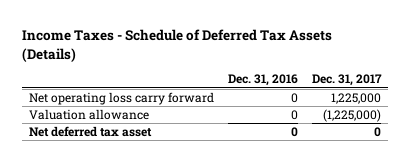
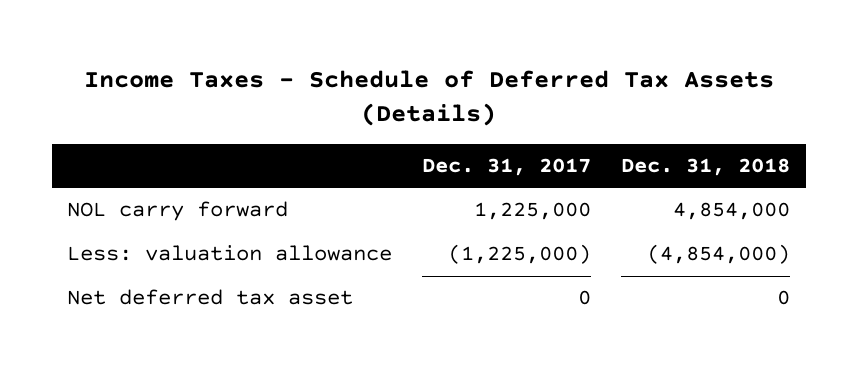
[227,74,298,87] Dec. 31, 2016 -> none
none -> [621,158,791,177] Dec. 31, 2018
[28,91,214,105] Net operating loss carry forward -> [66,201,288,222] NOL carry forward
[28,108,149,120] Valuation allowance -> [66,245,392,262] Less: valuation allowance

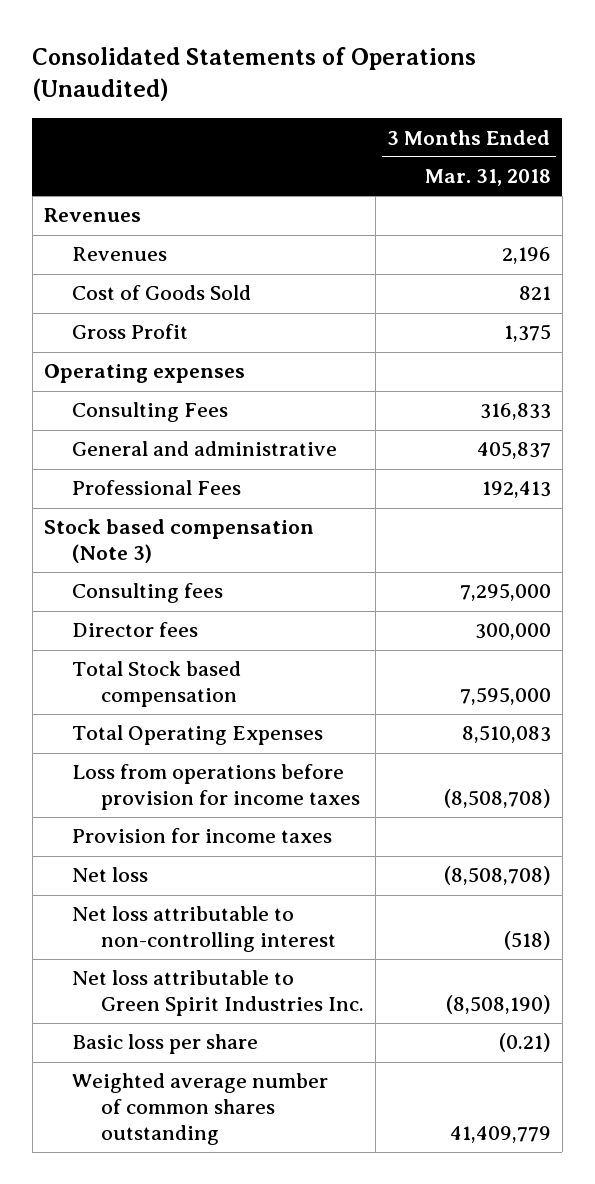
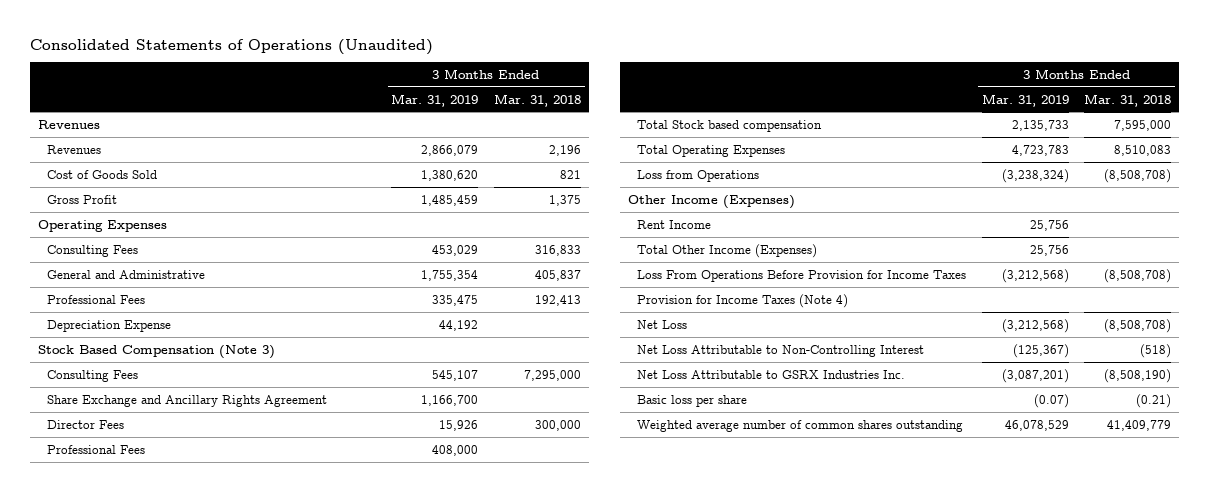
none -> [391,93,479,107] Mar. 31, 2019
[44,364,246,384] Operating expenses -> [37,219,167,232] Operating Expenses
[72,441,338,457] General and administrative -> [46,269,205,279] General and Administrative
none -> [46,319,171,332] Depreciation Expense
[44,519,315,564] Stock based compensation (Note 3) -> [37,344,275,359] Stock Based Compensation (Note 3)
[72,583,224,604] Consulting fees -> [46,369,138,382] Consulting Fees
none -> [46,394,327,407] Share Exchange and Ancillary Rights Agreement
[72,622,199,638] Director fees -> [46,419,124,429] Director Fees
none -> [46,444,145,454] Professional Fees
none -> [637,169,760,182] Loss from Operations
none -> [628,194,796,209] Other Income (Expenses)
none -> [637,219,712,229] Rent Income
none -> [637,243,818,258] Total Other Income (Expenses)
[72,764,360,811] Loss from operations before provision for income taxes -> [637,269,967,282] Loss From Operations Before Provision for Income Taxes
[72,828,333,844] Provision for income taxes -> [637,293,849,308] Provision for Income Taxes (Note 4)
[72,867,149,883] Net loss -> [637,319,688,329] Net Loss
[72,906,336,953] Net loss attributable to non-controlling interest -> [637,344,925,357] Net Loss Attributable to Non-Controlling Interest
[72,970,364,1017] Net loss attributable to Green Spirit Industries Inc. -> [637,369,906,379] Net Loss Attributable to GSRX Industries Inc.

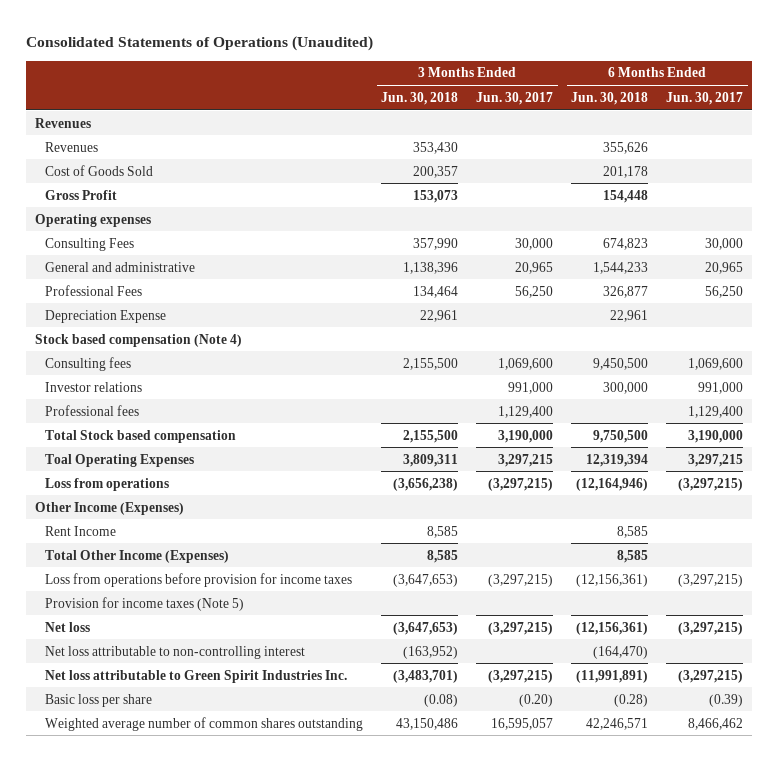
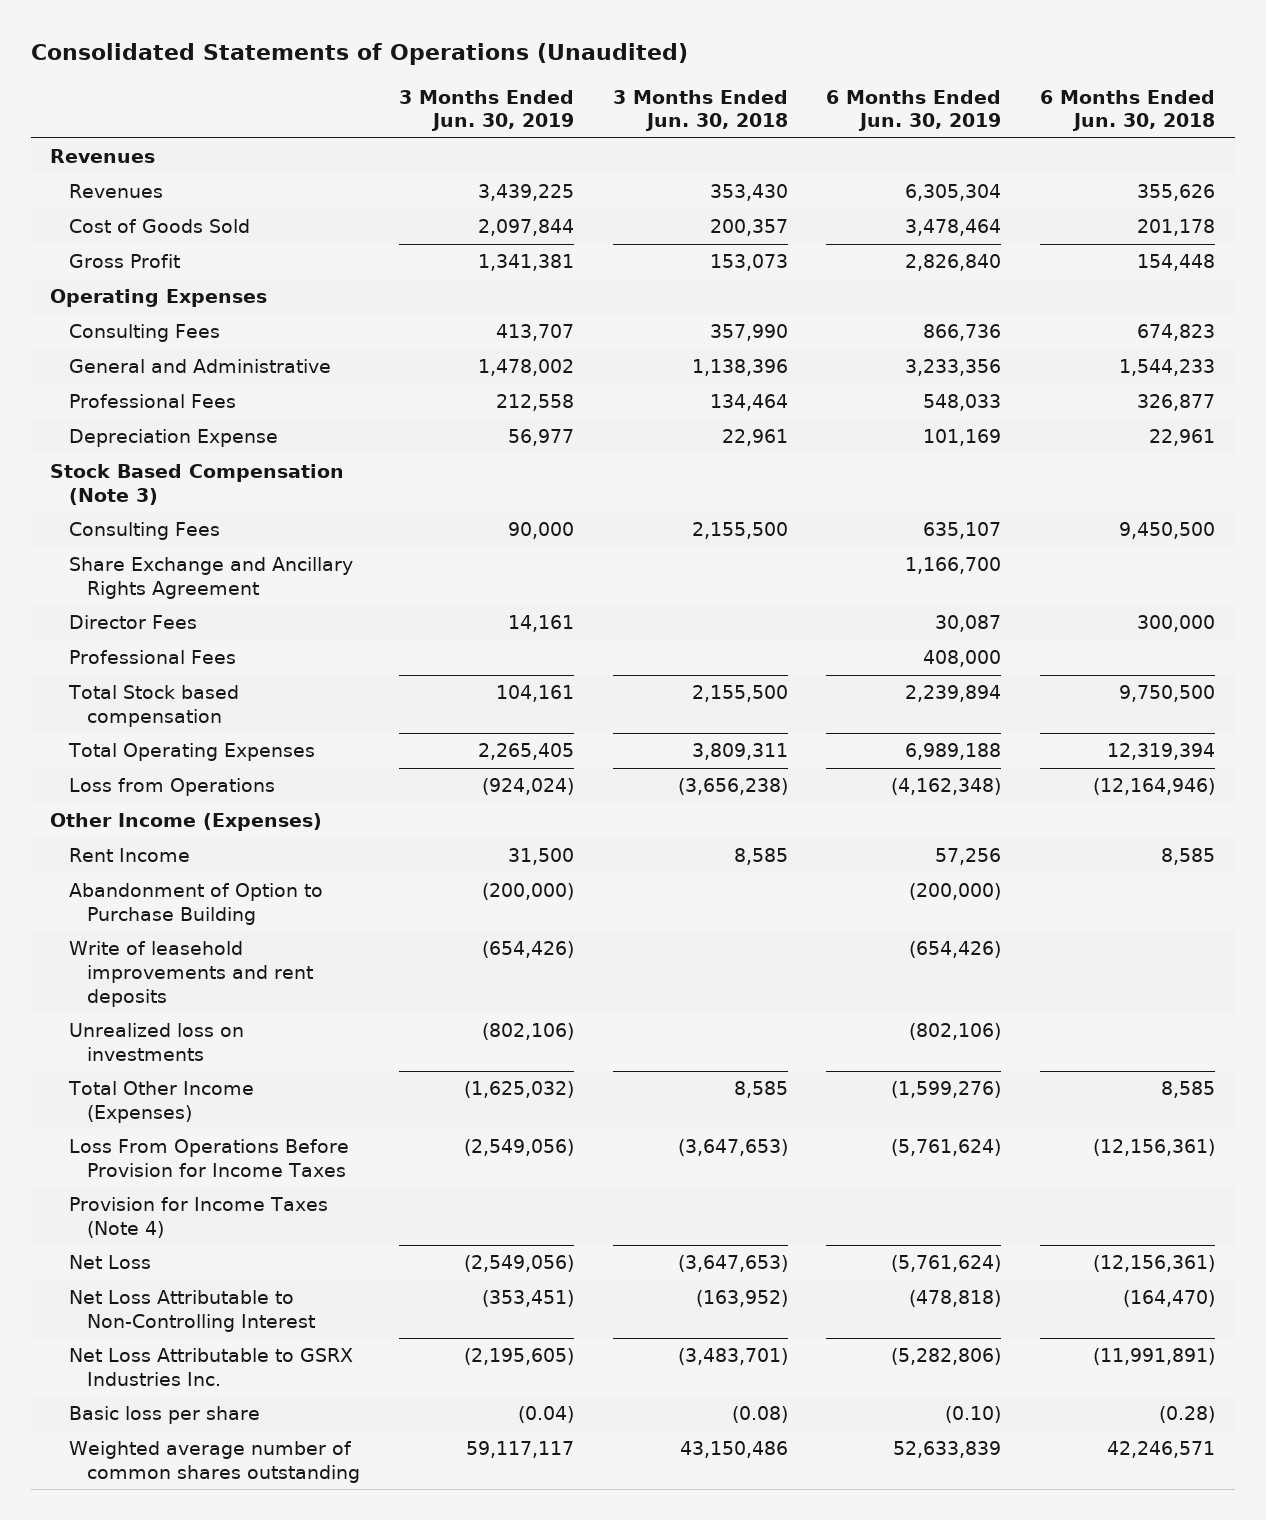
[476,91,554,105] Jun. 30, 2017 -> none
[666,91,744,105] Jun. 30, 2017 -> none
none -> [398,89,574,132] 3 Months Ended Jun. 30, 2019
none -> [826,89,1002,132] 6 Months Ended Jun. 30, 2019
[35,213,152,227] Operating expenses -> [50,289,268,308] Operating Expenses
[45,261,196,272] General and administrative -> [68,359,331,374] General and Administrative
[45,381,143,392] Investor relations -> none
[35,333,243,347] Stock based compensation (Note 4) -> [50,464,345,505] Stock Based Compensation (Note 3)
[45,356,132,371] Consulting fees -> [68,522,220,541] Consulting Fees
none -> [68,557,353,599] Share Exchange and Ancillary Rights Agreement
none -> [68,615,197,630] Director Fees
[45,404,140,416] Professional fees -> [68,650,236,665] Professional Fees
[45,453,195,467] Toal Operating Expenses -> [67,743,315,762] Total Operating Expenses
[45,477,170,491] Loss from operations -> [68,778,275,797] Loss from Operations
none -> [68,883,323,925] Abandonment of Option to Purchase Building
none -> [68,941,313,1007] Write of leasehold improvements and rent deposits
none -> [68,1023,244,1061] Unrealized loss on investments
[45,572,353,587] Loss from operations before provision for income taxes -> [68,1139,349,1177] Loss From Operations Before Provision for Income Taxes
[45,596,245,611] Provision for income taxes (Note 5) -> [68,1197,328,1238] Provision for Income Taxes (Note 4)
[45,621,91,632] Net loss -> [68,1255,151,1270] Net Loss
[45,645,306,659] Net loss attributable to non-controlling interest -> [68,1290,315,1332] Net Loss Attributable to Non-Controlling Interest
[45,669,348,683] Net loss attributable to Green Spirit Industries Inc. -> [68,1348,353,1386] Net Loss Attributable to GSRX Industries Inc.

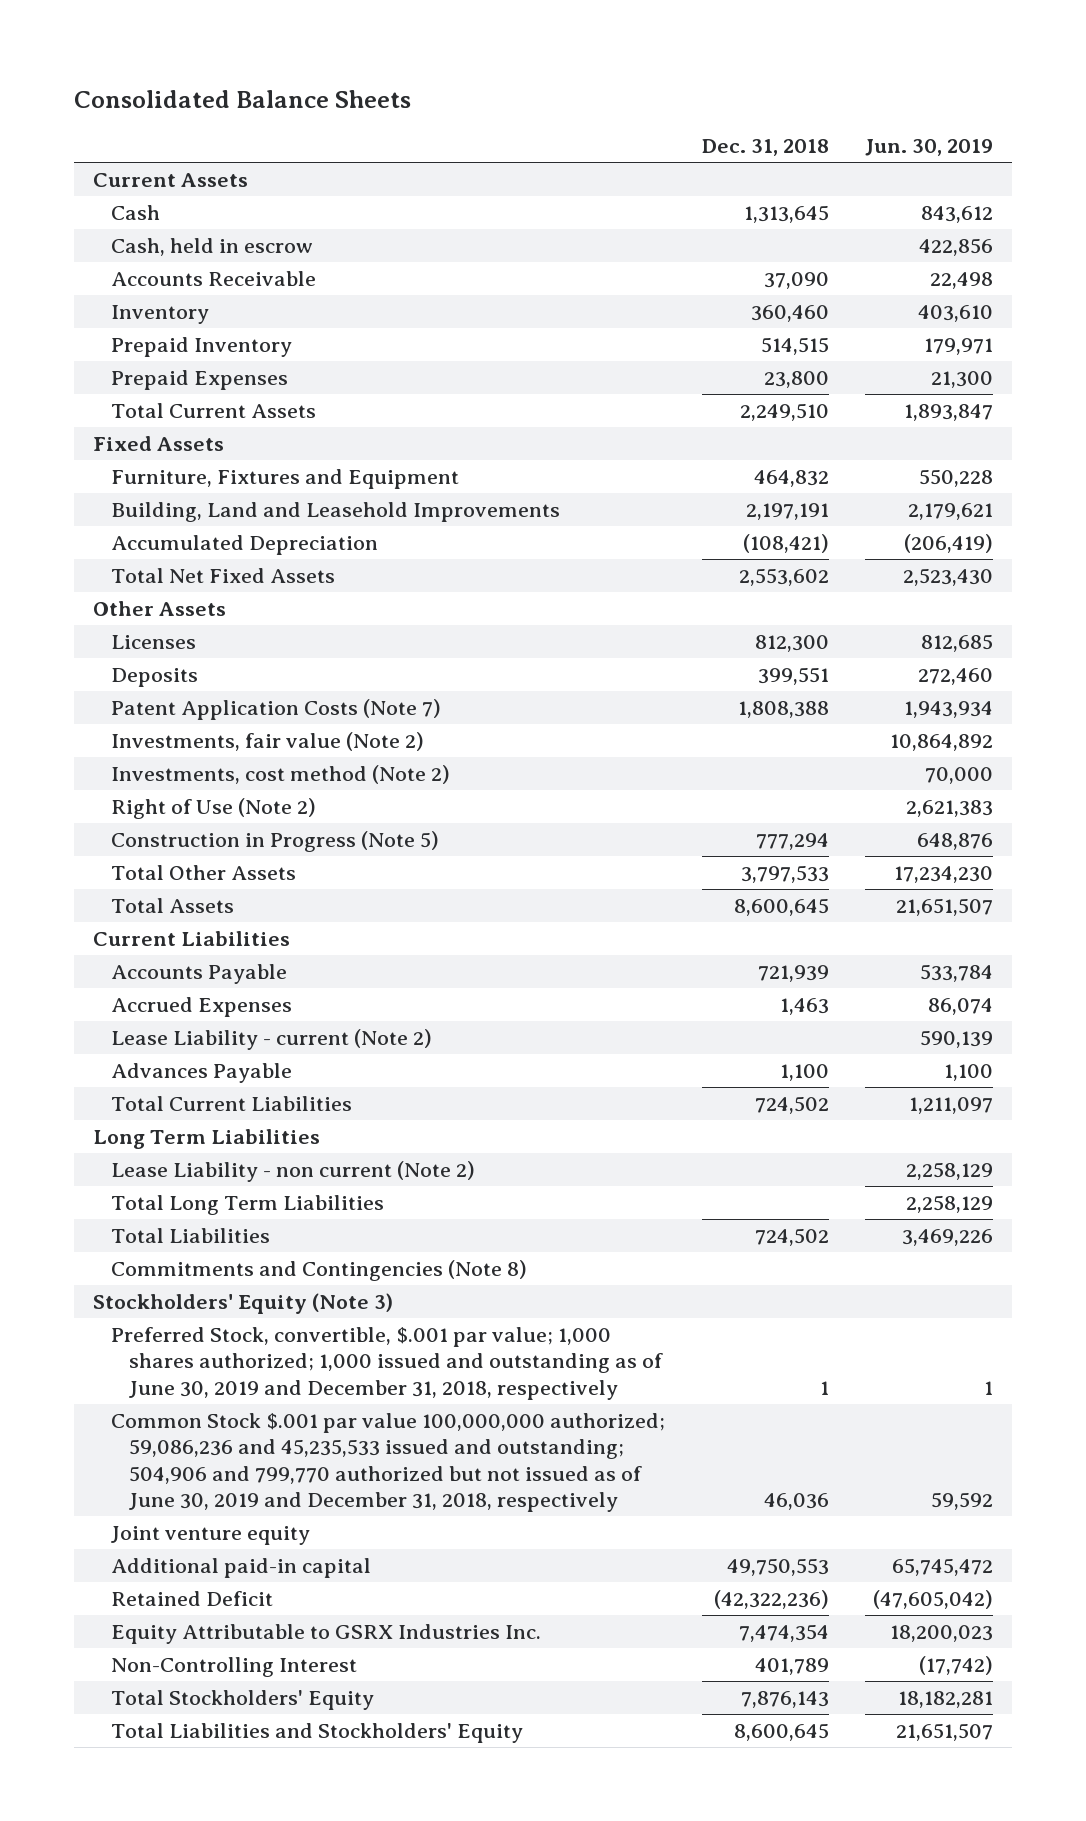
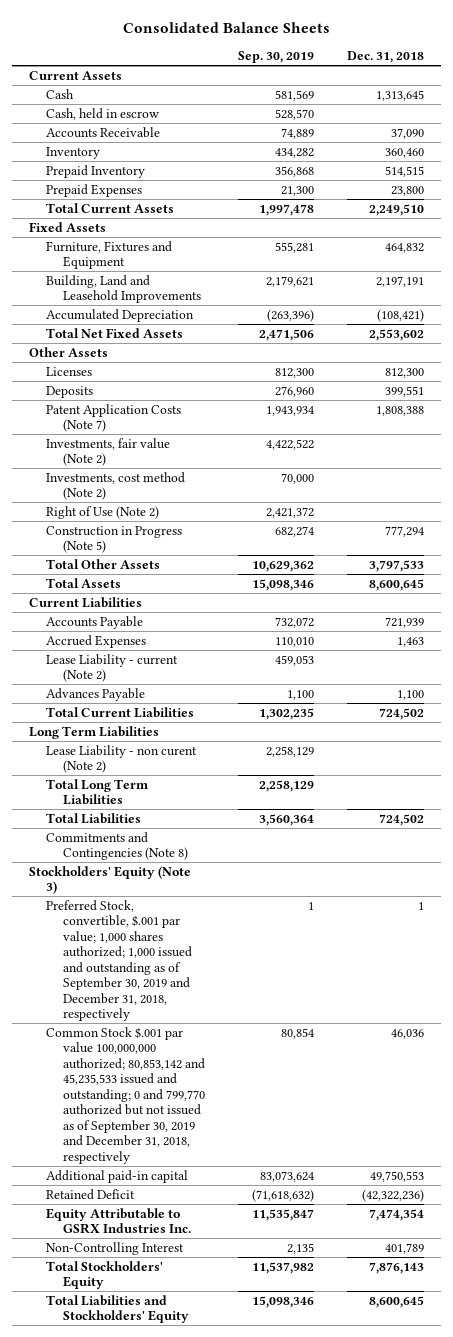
[865,139,994,157] Jun. 30, 2019 -> none
none -> [238,51,315,64] Sep. 30, 2019
[110,1160,475,1182] Lease Liability - non current (Note 2) -> [46,744,198,774] Lease Liability - non curent (Note 2)
[110,1525,310,1545] Joint venture equity -> none
[110,1326,663,1400] Preferred Stock, convertible, $.001 par value; 1,000 shares authorized; 1,000 issued and outstanding as of June 30, 2019 and December 31, 2018, respectively -> [46,899,193,1022] Preferred Stock, convertible, $.001 par value; 1,000 shares authorized; 1,000 issued and outstanding as of September 30, 2019 and December 31, 2018, respectively
[110,1412,665,1513] Common Stock $.001 par value 100,000,000 authorized; 59,086,236 and 45,235,533 issued and outstanding; 504,906 and 799,770 authorized but not issued as of June 30, 2019 and December 31, 2018, respectively -> [46,1026,206,1164] Common Stock $.001 par value 100,000,000 authorized; 80,853,142 and 45,235,533 issued and outstanding; 0 and 799,770 authorized but not issued as of September 30, 2019 and December 31, 2018, respectively

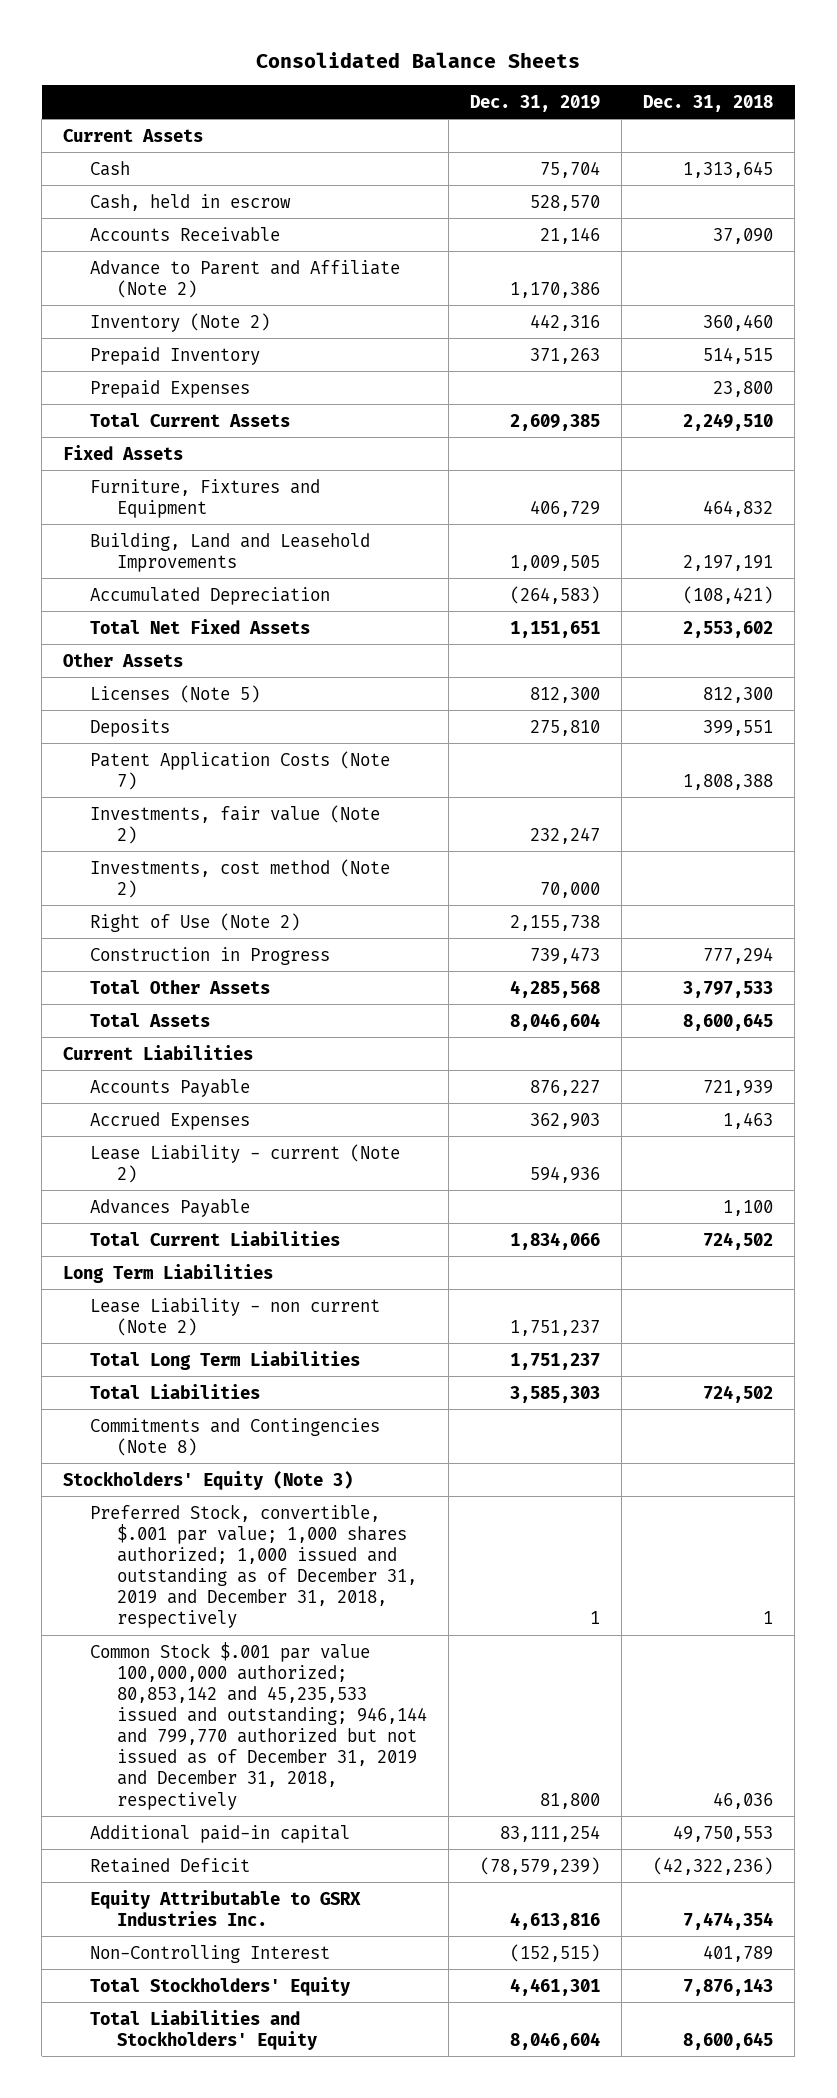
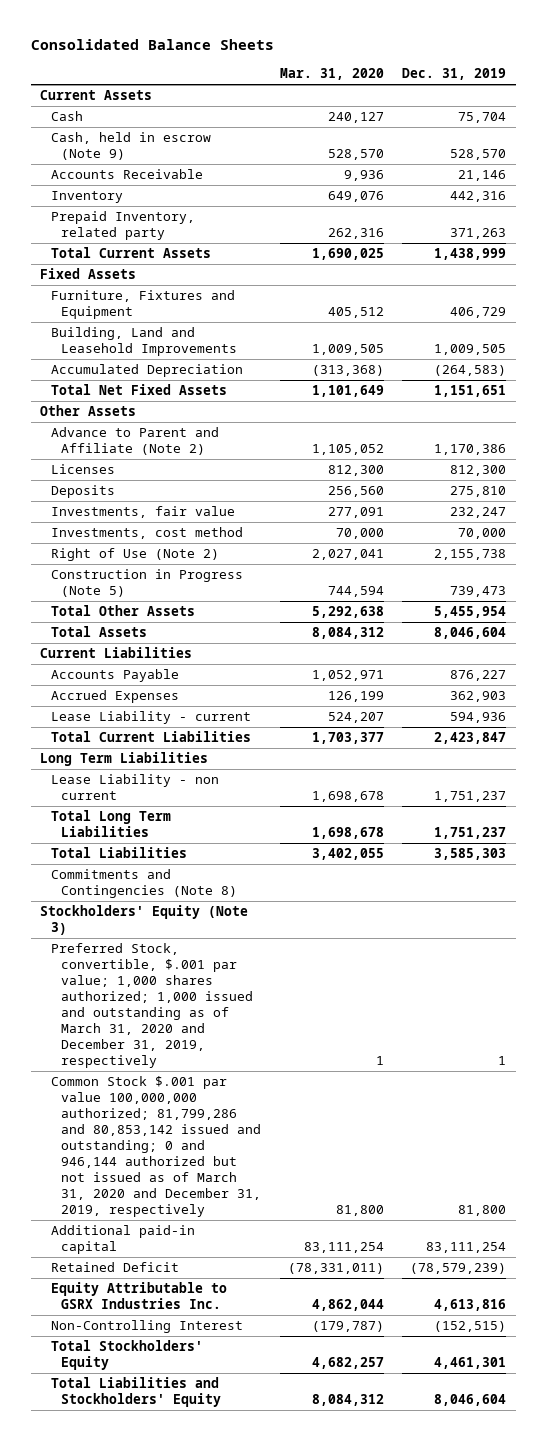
[643,94,774,112] Dec. 31, 2018 -> none
none -> [279,68,384,81] Mar. 31, 2020
[90,193,292,211] Cash, held in escrow -> [50,132,211,161] Cash, held in escrow (Note 9)
[90,379,251,398] Prepaid Expenses -> none
[90,312,271,332] Inventory (Note 2) -> [50,191,123,204] Inventory
[90,346,261,365] Prepaid Inventory -> [50,211,195,241] Prepaid Inventory, related party
[510,413,601,431] 2,609,385 -> [434,248,507,261] 1,438,999
[90,259,401,298] Advance to Parent and Affiliate (Note 2) -> [50,427,219,456] Advance to Parent and Affiliate (Note 2)
[90,684,261,703] Licenses (Note 5) -> [50,464,115,475] Licenses
[90,750,391,790] Patent Application Costs (Note 7) -> none
[90,804,381,844] Investments, fair value (Note 2) -> [50,506,235,519] Investments, fair value
[90,858,391,898] Investments, cost method (Note 2) -> [50,527,243,540] Investments, cost method
[90,946,331,965] Construction in Progress -> [50,569,243,598] Construction in Progress (Note 5)
[510,979,601,998] 4,285,568 -> [434,606,507,619] 5,455,954
[90,1198,251,1217] Advances Payable -> none
[90,1143,401,1183] Lease Liability - current (Note 2) -> [50,711,251,725] Lease Liability - current
[510,1231,601,1250] 1,834,066 -> [434,732,507,745] 2,423,847
[90,1297,381,1336] Lease Liability - non current (Note 2) -> [50,774,219,801] Lease Liability - non current
[90,1503,417,1629] Preferred Stock, convertible, $.001 par value; 1,000 shares authorized; 1,000 issued and outstanding as of December 31, 2019 and December 31, 2018, respectively -> [50,943,254,1069] Preferred Stock, convertible, $.001 par value; 1,000 shares authorized; 1,000 issued and outstanding as of March 31, 2020 and December 31, 2019, respectively
[90,1641,427,1810] Common Stock $.001 par value 100,000,000 authorized; 80,853,142 and 45,235,533 issued and outstanding; 946,144 and 799,770 authorized but not issued as of December 31, 2019 and December 31, 2018, respectively -> [50,1076,262,1218] Common Stock $.001 par value 100,000,000 authorized; 81,799,286 and 80,853,142 issued and outstanding; 0 and 946,144 authorized but not issued as of March 31, 2020 and December 31, 2019, respectively

